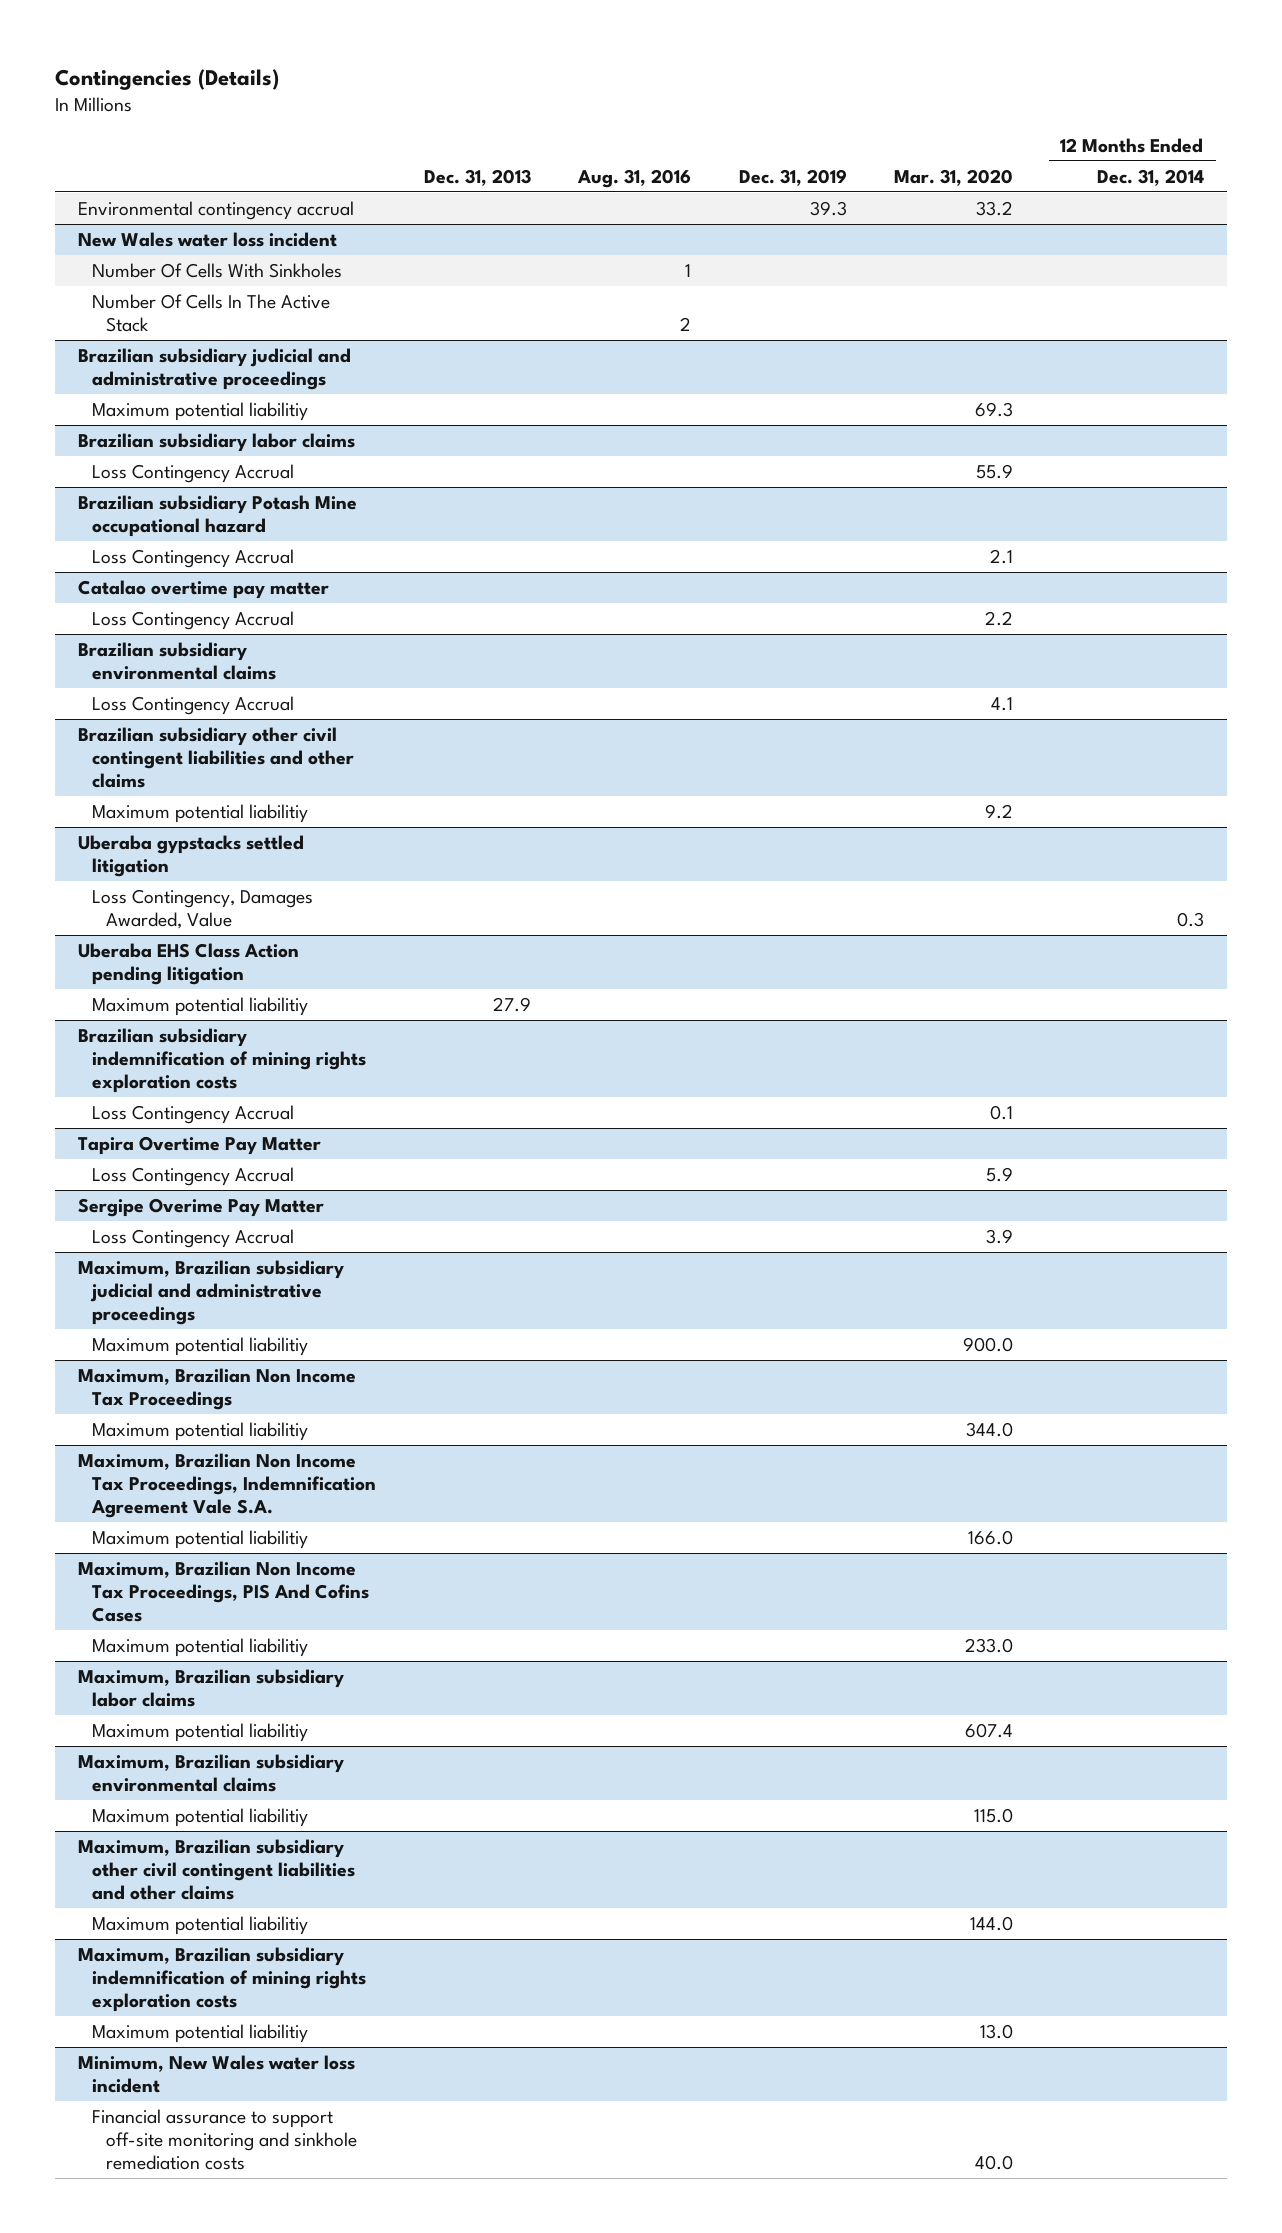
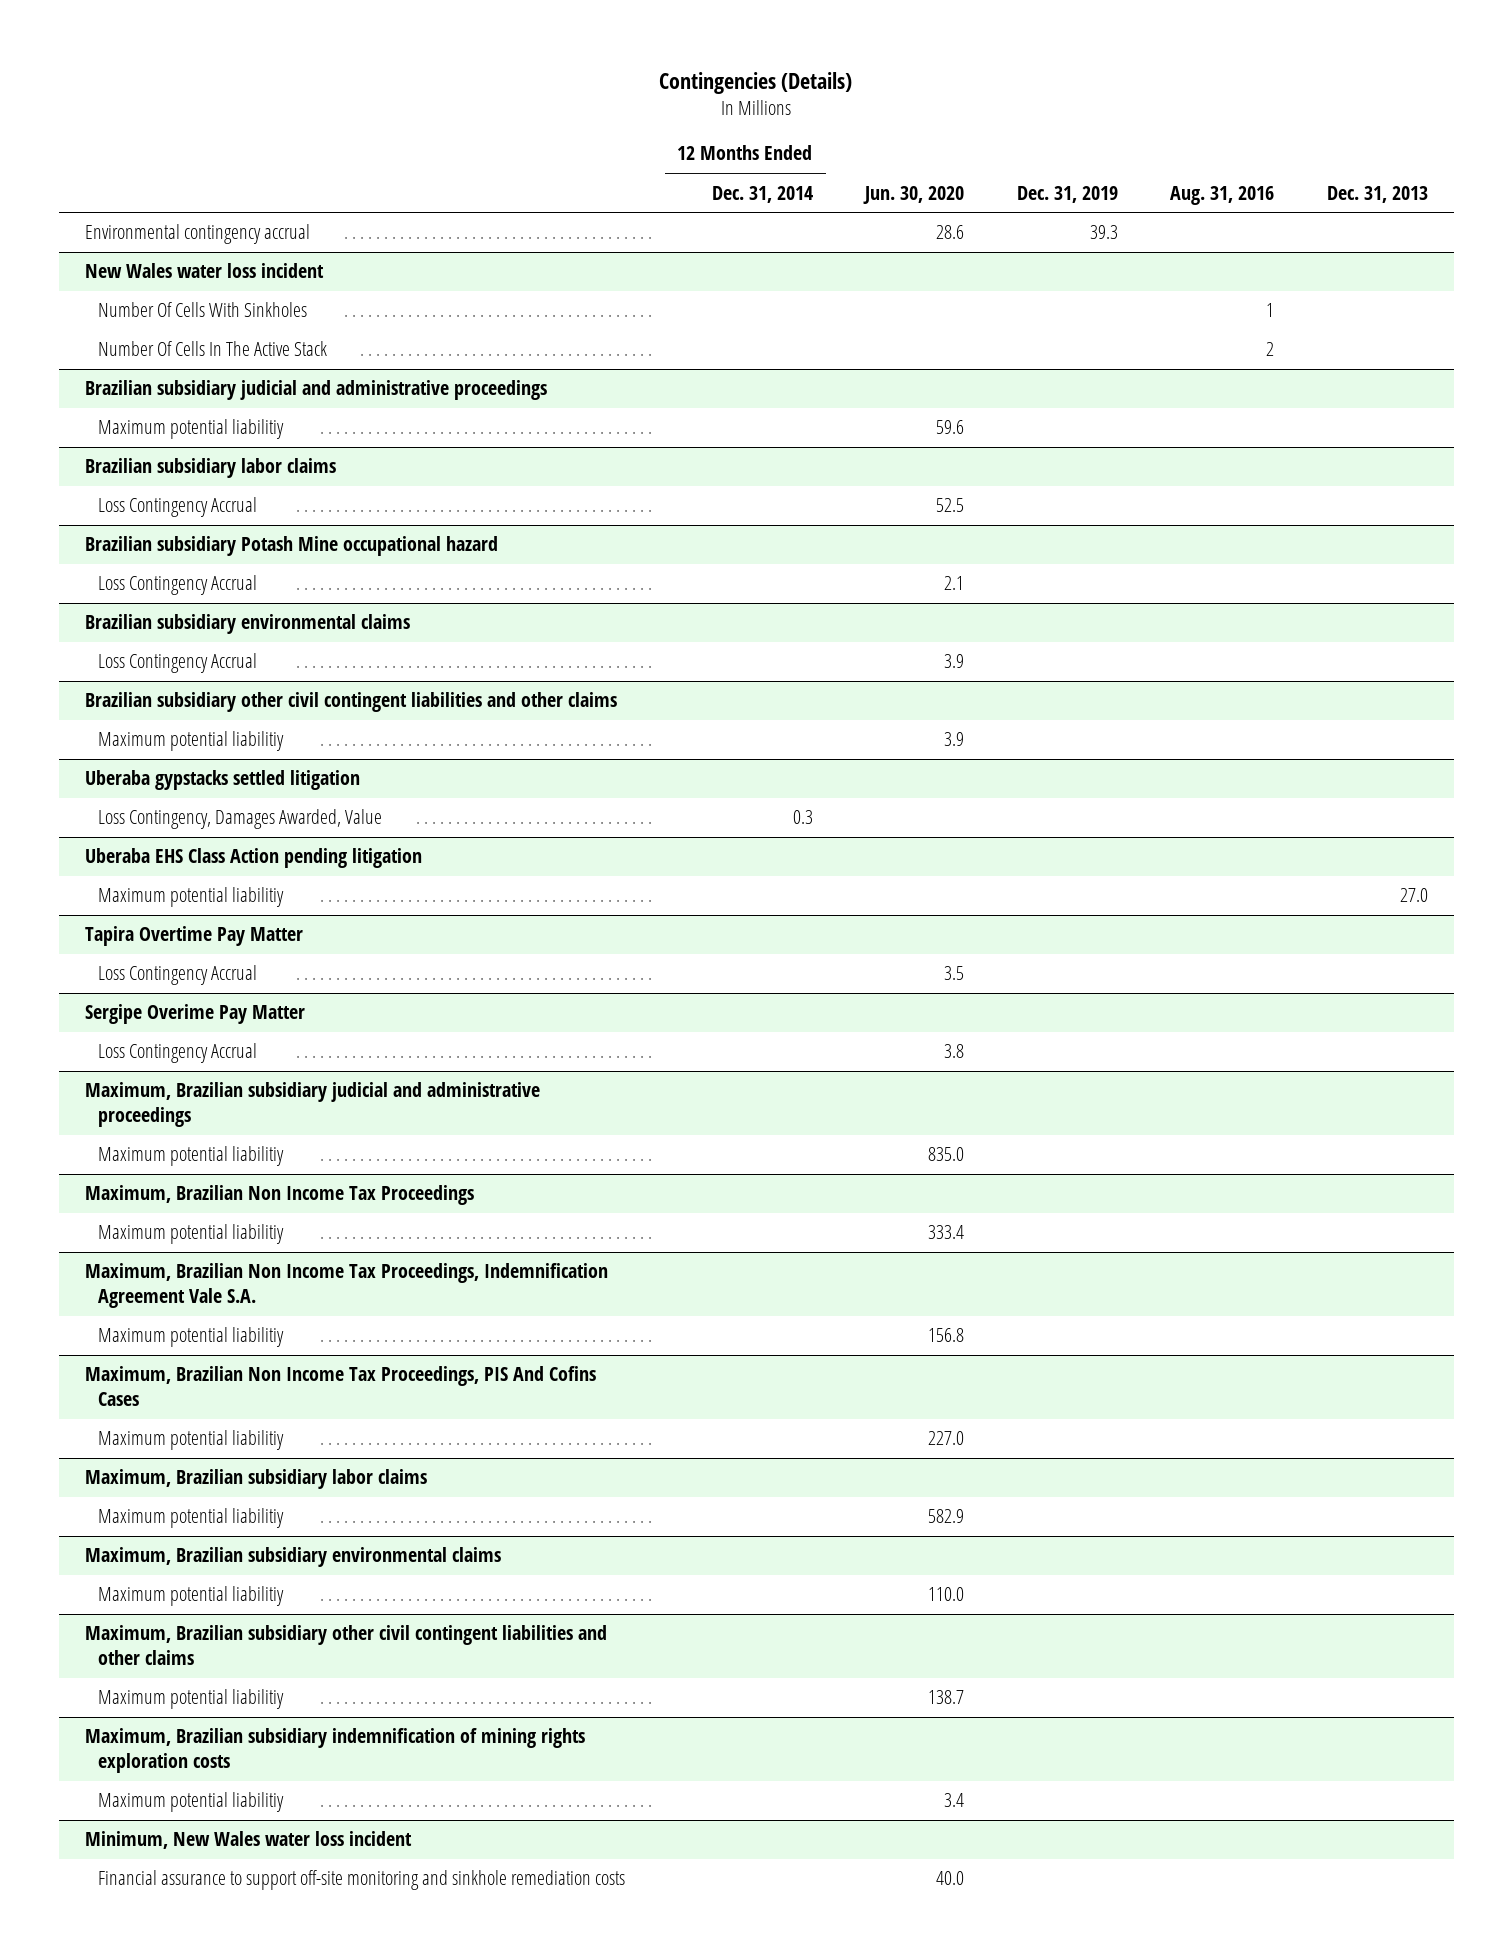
[894,168,1014,186] Mar. 31, 2020 -> none
none -> [863,185,965,204] Jun. 30, 2020
[78,579,330,599] Catalao overtime pay matter -> none
[92,610,295,630] Loss Contingency Accrual -> none
[78,1027,367,1093] Brazilian subsidiary indemnification of mining rights exploration costs -> none
[92,1104,295,1124] Loss Contingency Accrual -> none
[492,996,531,1012] 27.9 -> [1399,888,1428,903] 27.0

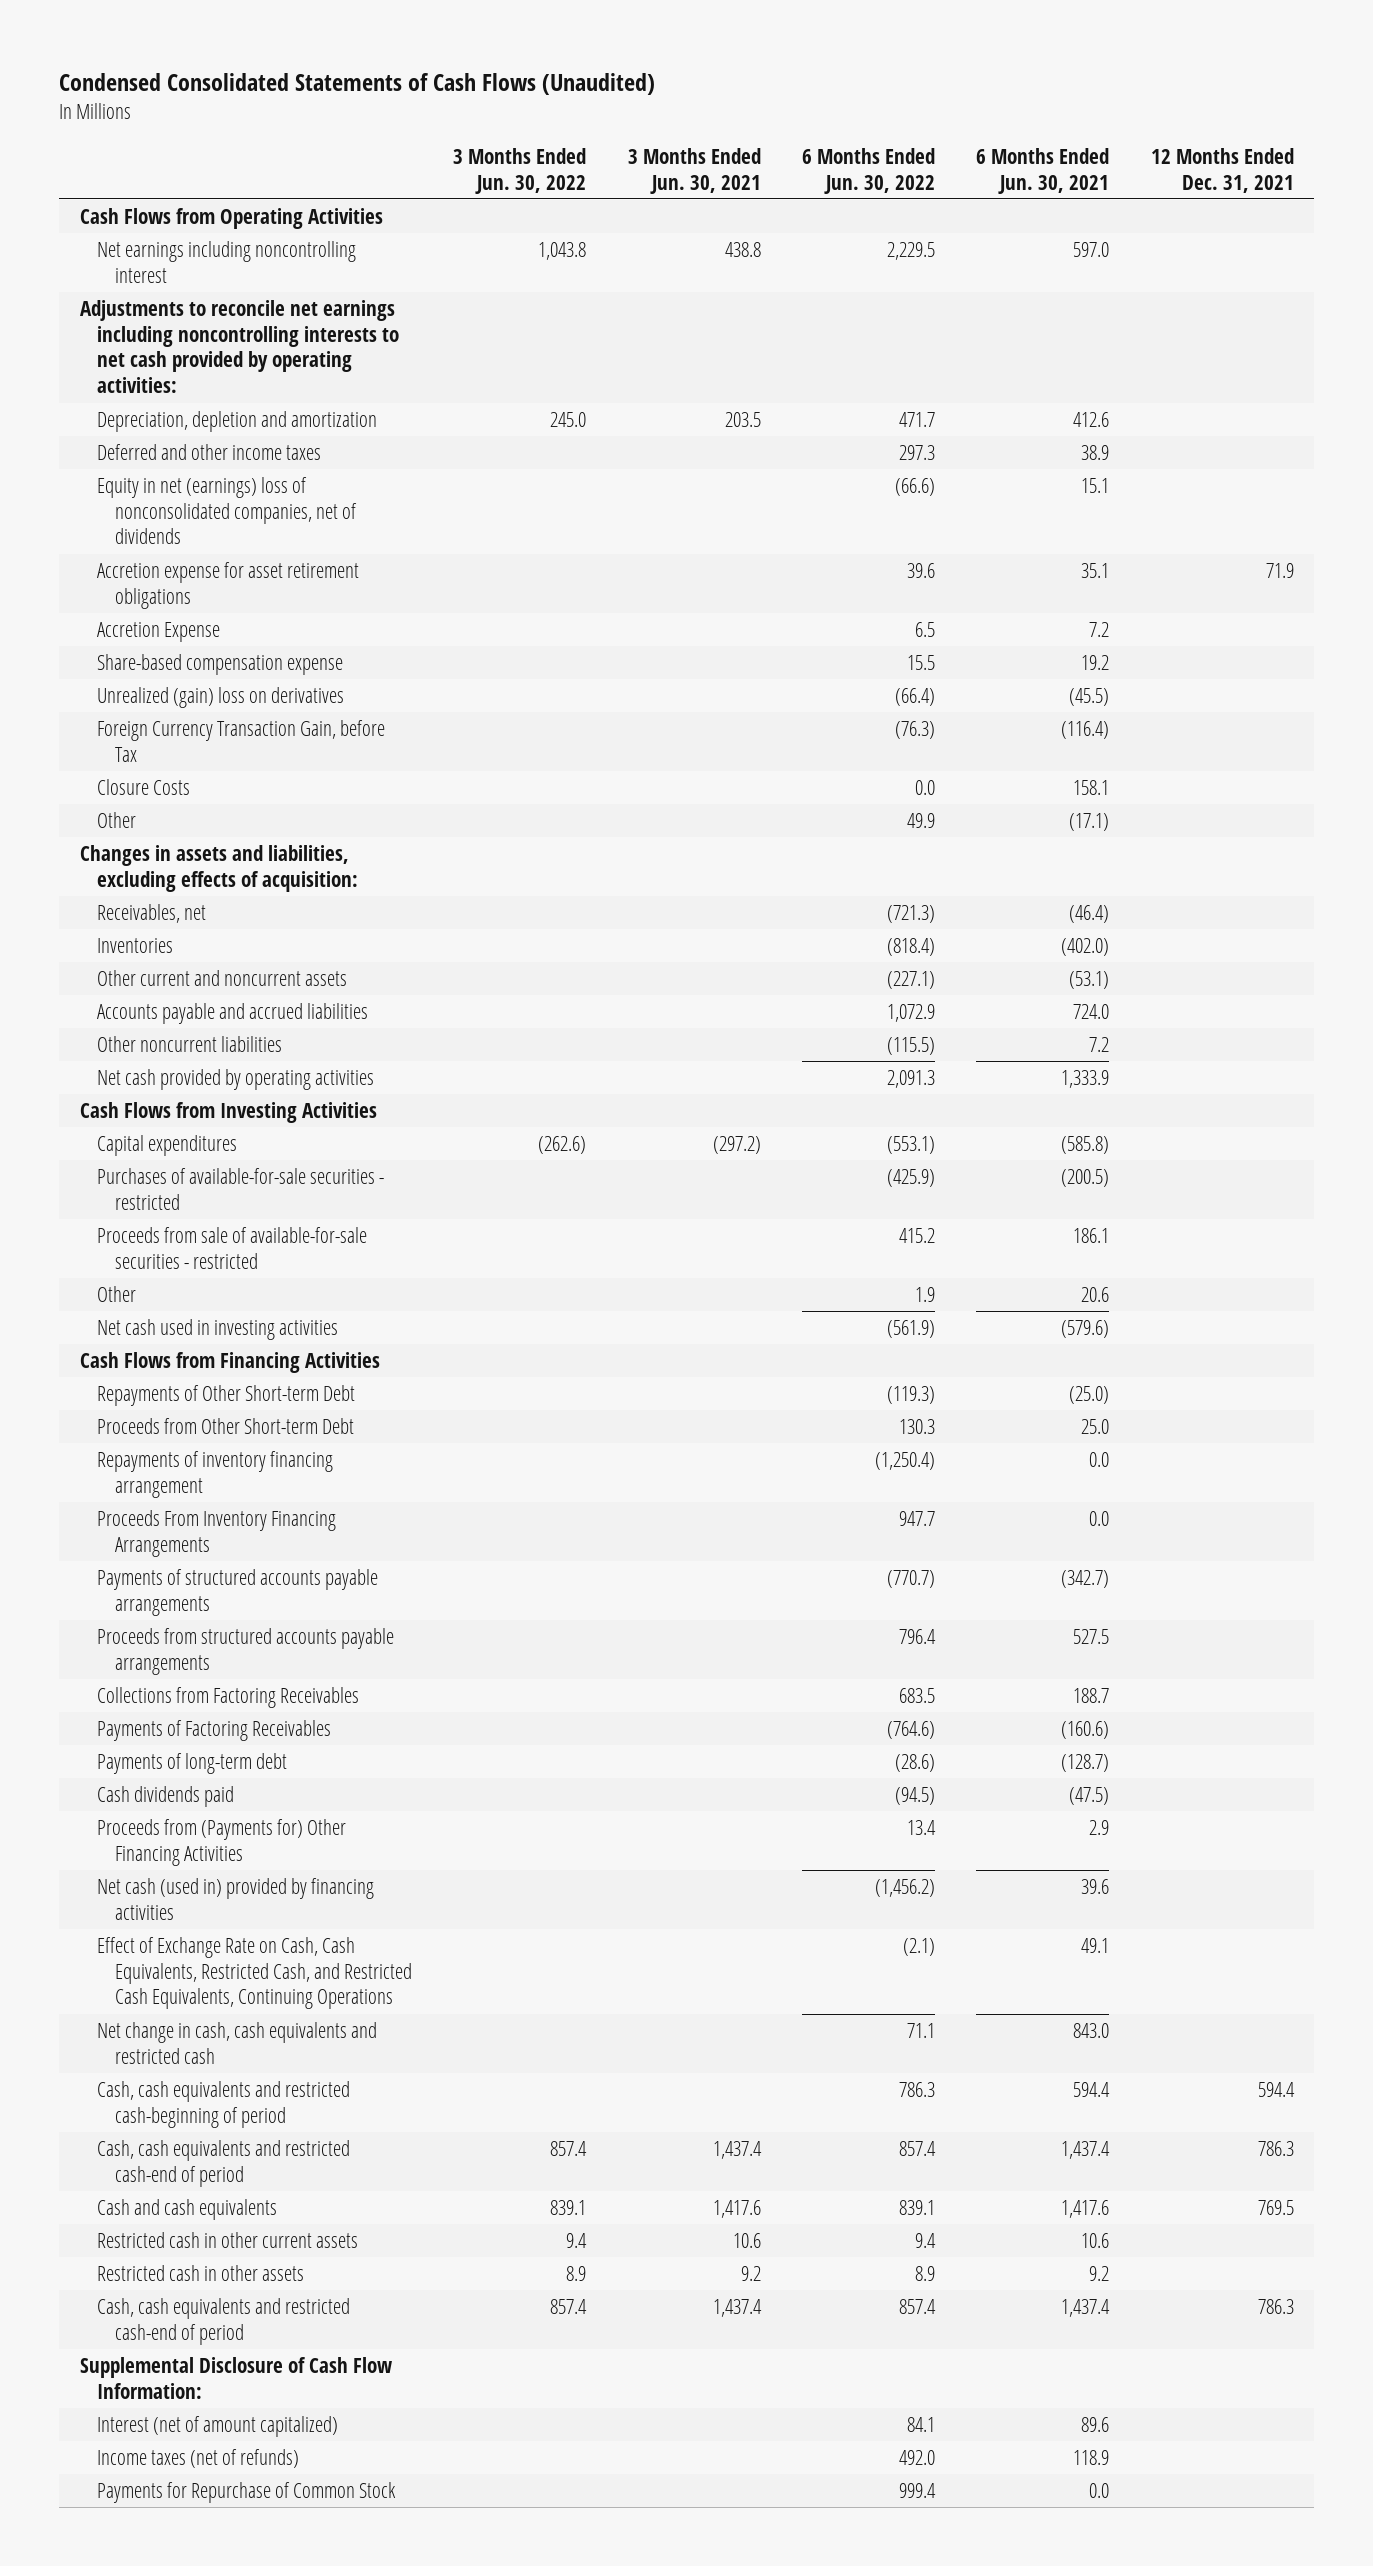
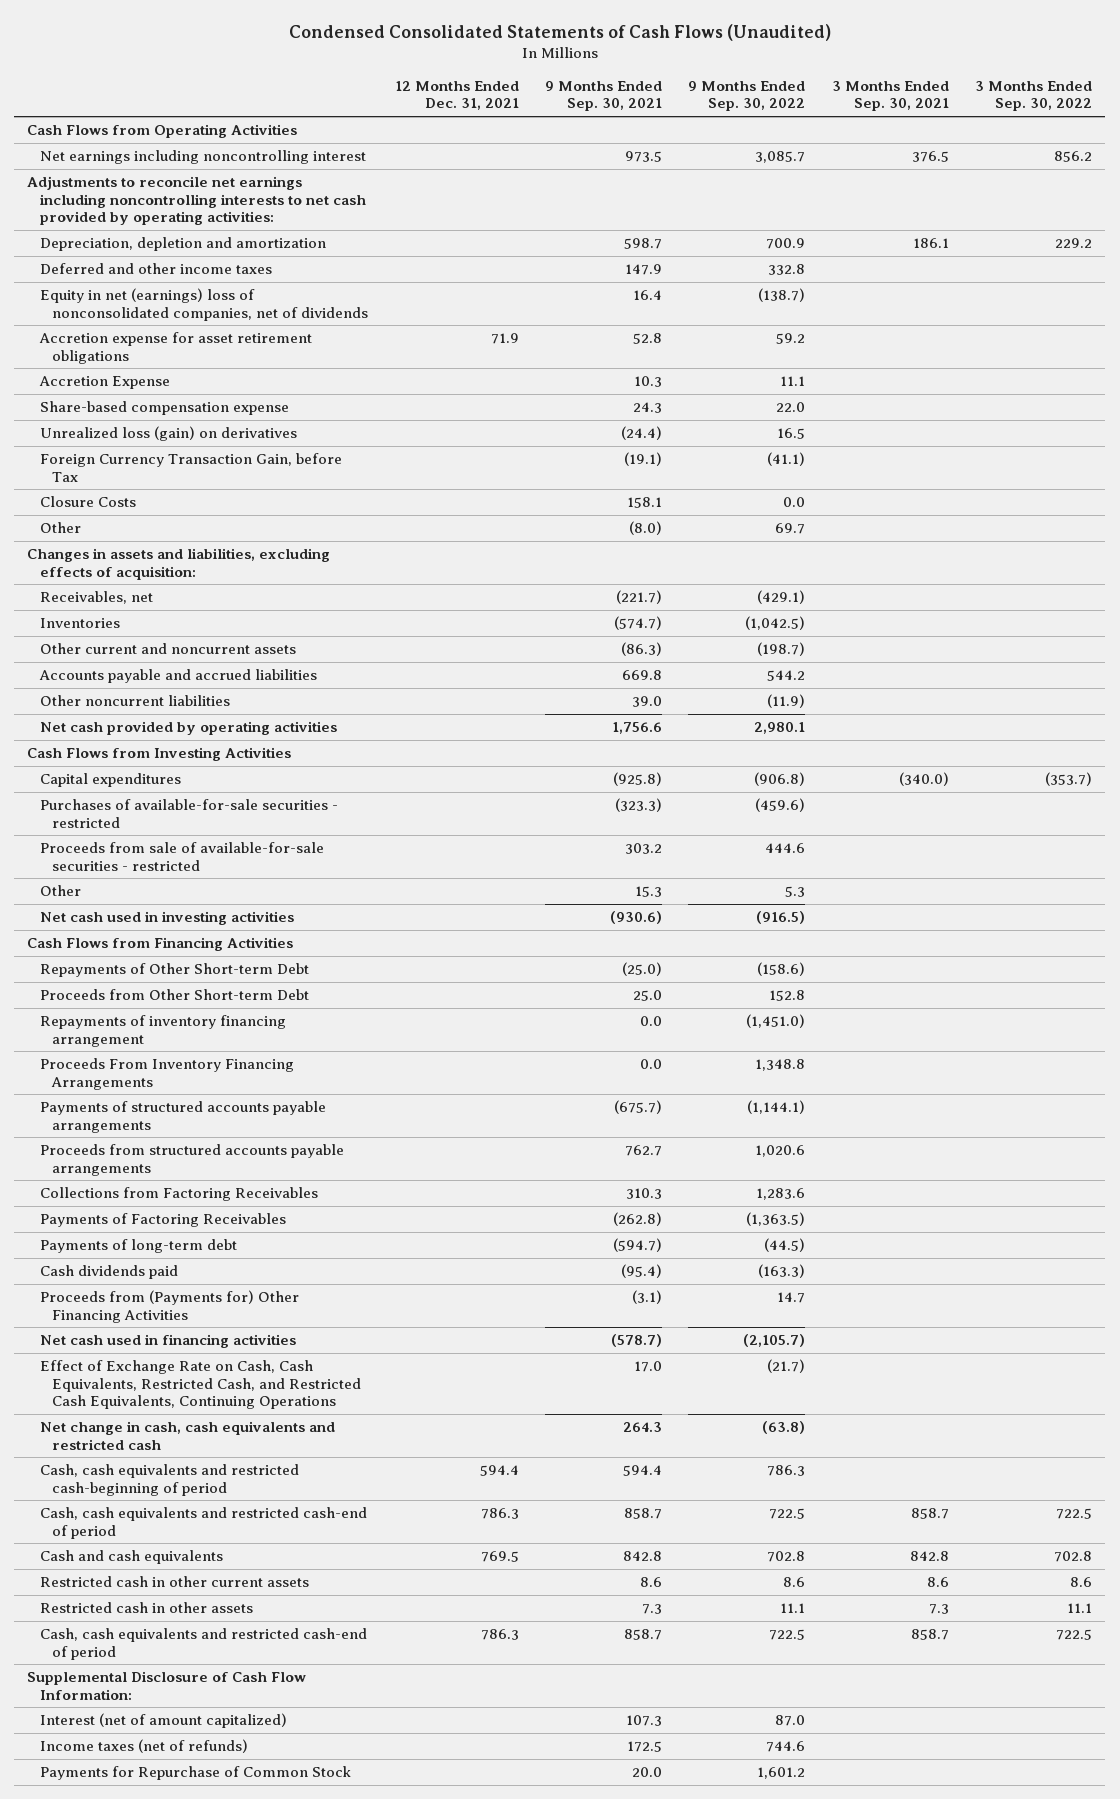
[453,147,587,194] 3 Months Ended Jun. 30, 2022 -> none
[627,147,761,194] 3 Months Ended Jun. 30, 2021 -> none
[801,147,935,194] 6 Months Ended Jun. 30, 2022 -> none
[976,147,1110,194] 6 Months Ended Jun. 30, 2021 -> none
none -> [545,81,663,112] 9 Months Ended Sep. 30, 2021
none -> [688,81,806,112] 9 Months Ended Sep. 30, 2022
none -> [831,81,949,112] 3 Months Ended Sep. 30, 2021
none -> [975,81,1093,112] 3 Months Ended Sep. 30, 2022
[97,687,345,709] Unrealized (gain) loss on derivatives -> [39,426,297,442] Unrealized loss (gain) on derivatives
[97,1878,375,1920] Net cash (used in) provided by financing activities -> [39,1334,296,1349] Net cash used in financing activities

